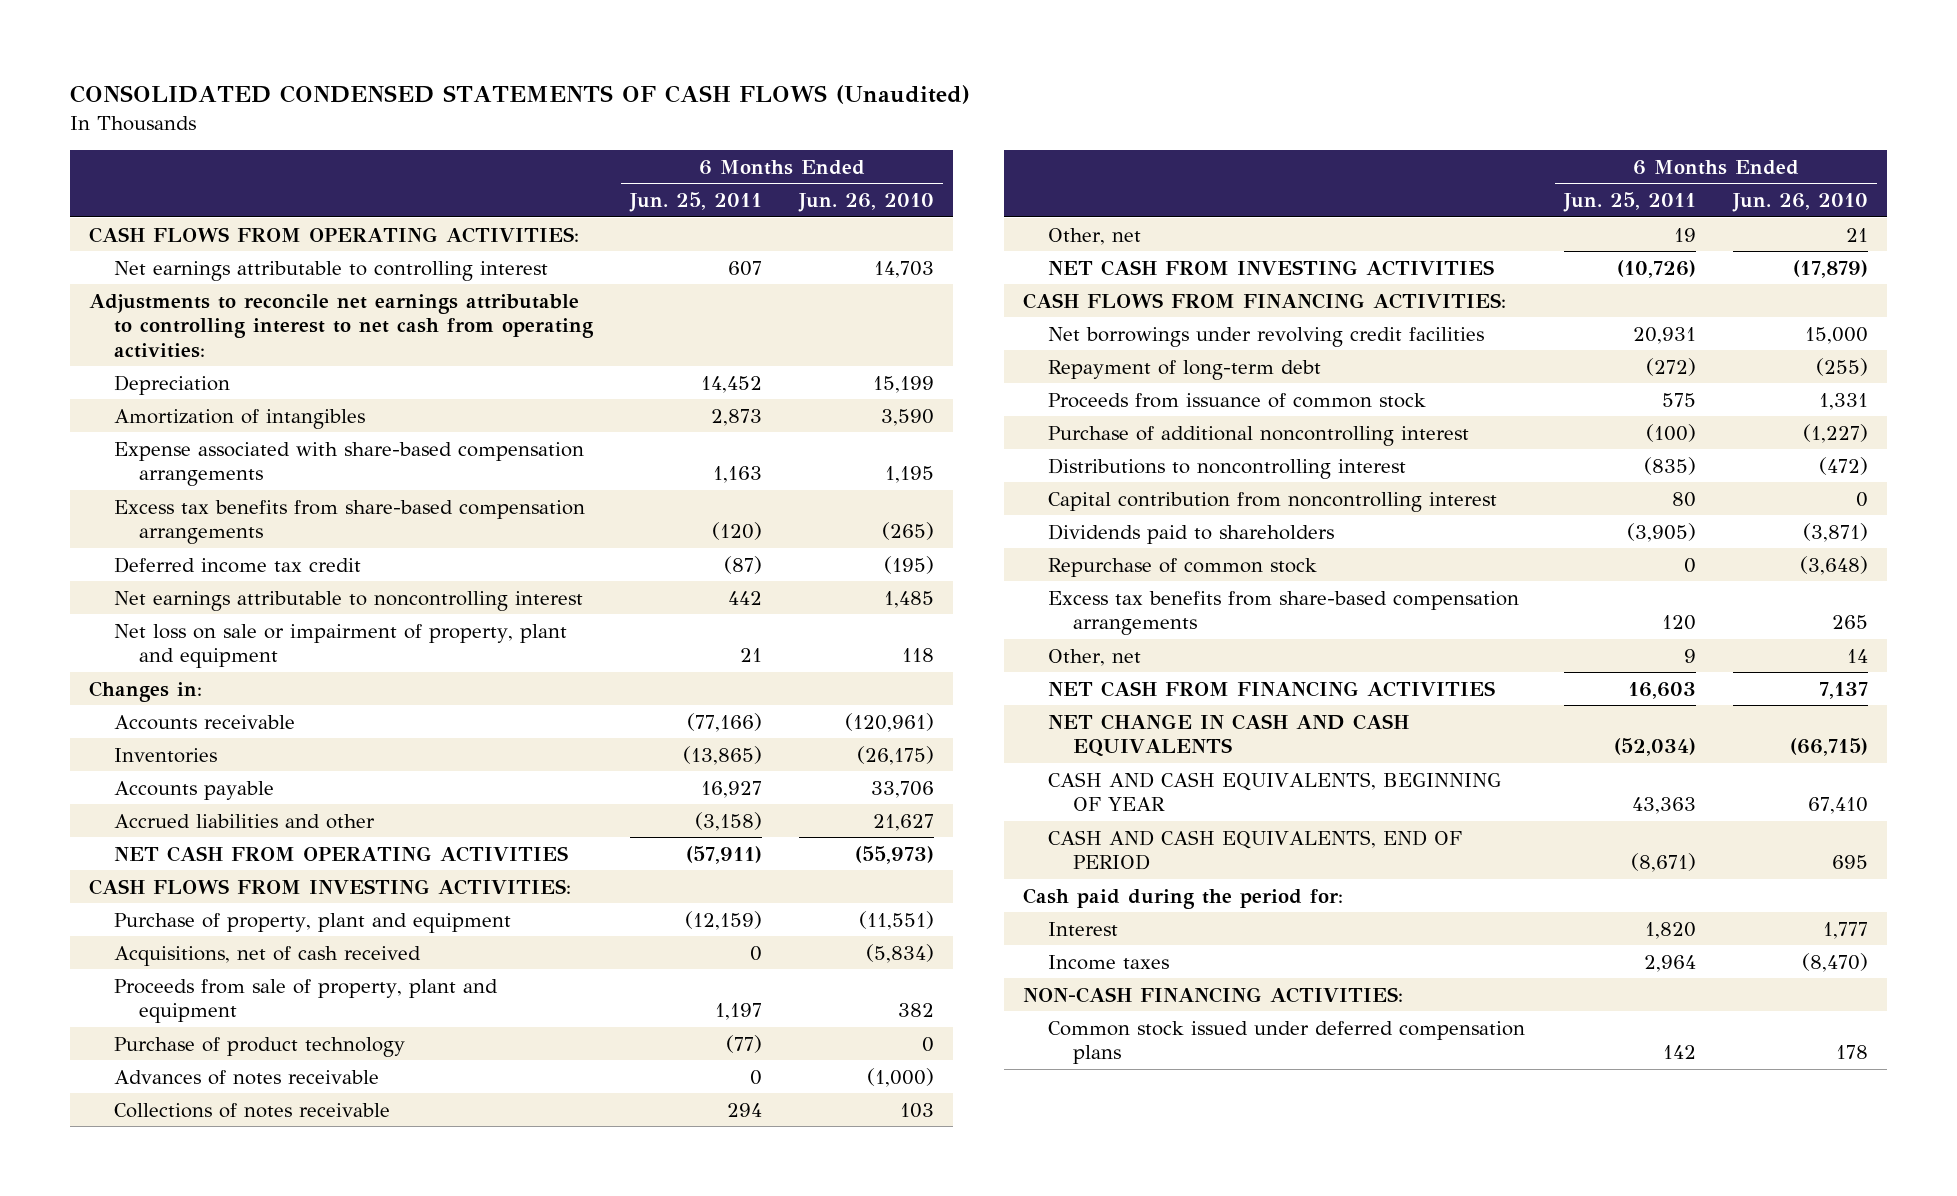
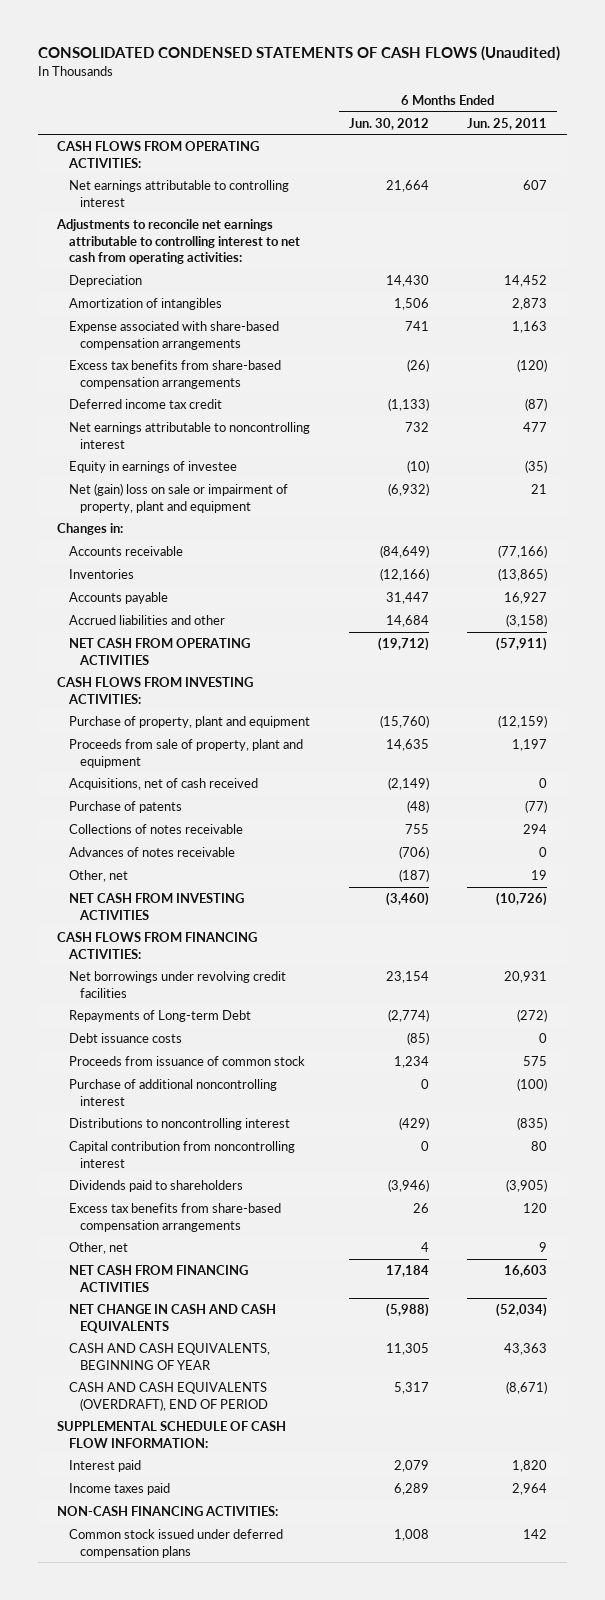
[798,193,935,213] Jun. 26, 2010 -> none
none -> [348,117,429,130] Jun. 30, 2012
[727,590,762,605] 442 -> [523,422,548,433] 477
none -> [68,461,237,474] Equity in earnings of investee
[113,623,567,669] Net loss on sale or impairment of property, plant and equipment -> [68,483,288,513] Net (gain) loss on sale or impairment of property, plant and equipment
[113,945,421,966] Acquisitions, net of cash received -> [68,778,258,791] Acquisitions, net of cash received
[113,1036,405,1057] Purchase of product technology -> [68,801,182,814] Purchase of patents
[113,1069,379,1085] Advances of notes receivable -> [68,847,235,858] Advances of notes receivable
[1047,359,1321,380] Repayment of long-term debt -> [68,1010,251,1023] Repayments of Long-term Debt
none -> [68,1033,182,1044] Debt issuance costs
[1047,557,1317,577] Repurchase of common stock -> none
[1022,887,1343,909] Cash paid during the period for: -> none
[1047,829,1462,871] CASH AND CASH EQUIVALENTS, END OF PERIOD -> [68,1382,269,1411] CASH AND CASH EQUIVALENTS (OVERDRAFT), END OF PERIOD
none -> [57,1421,287,1448] SUPPLEMENTAL SCHEDULE OF CASH FLOW INFORMATION:
[1047,921,1118,936] Interest -> [68,1460,141,1473] Interest paid
[1047,954,1169,970] Income taxes -> [68,1483,170,1496] Income taxes paid

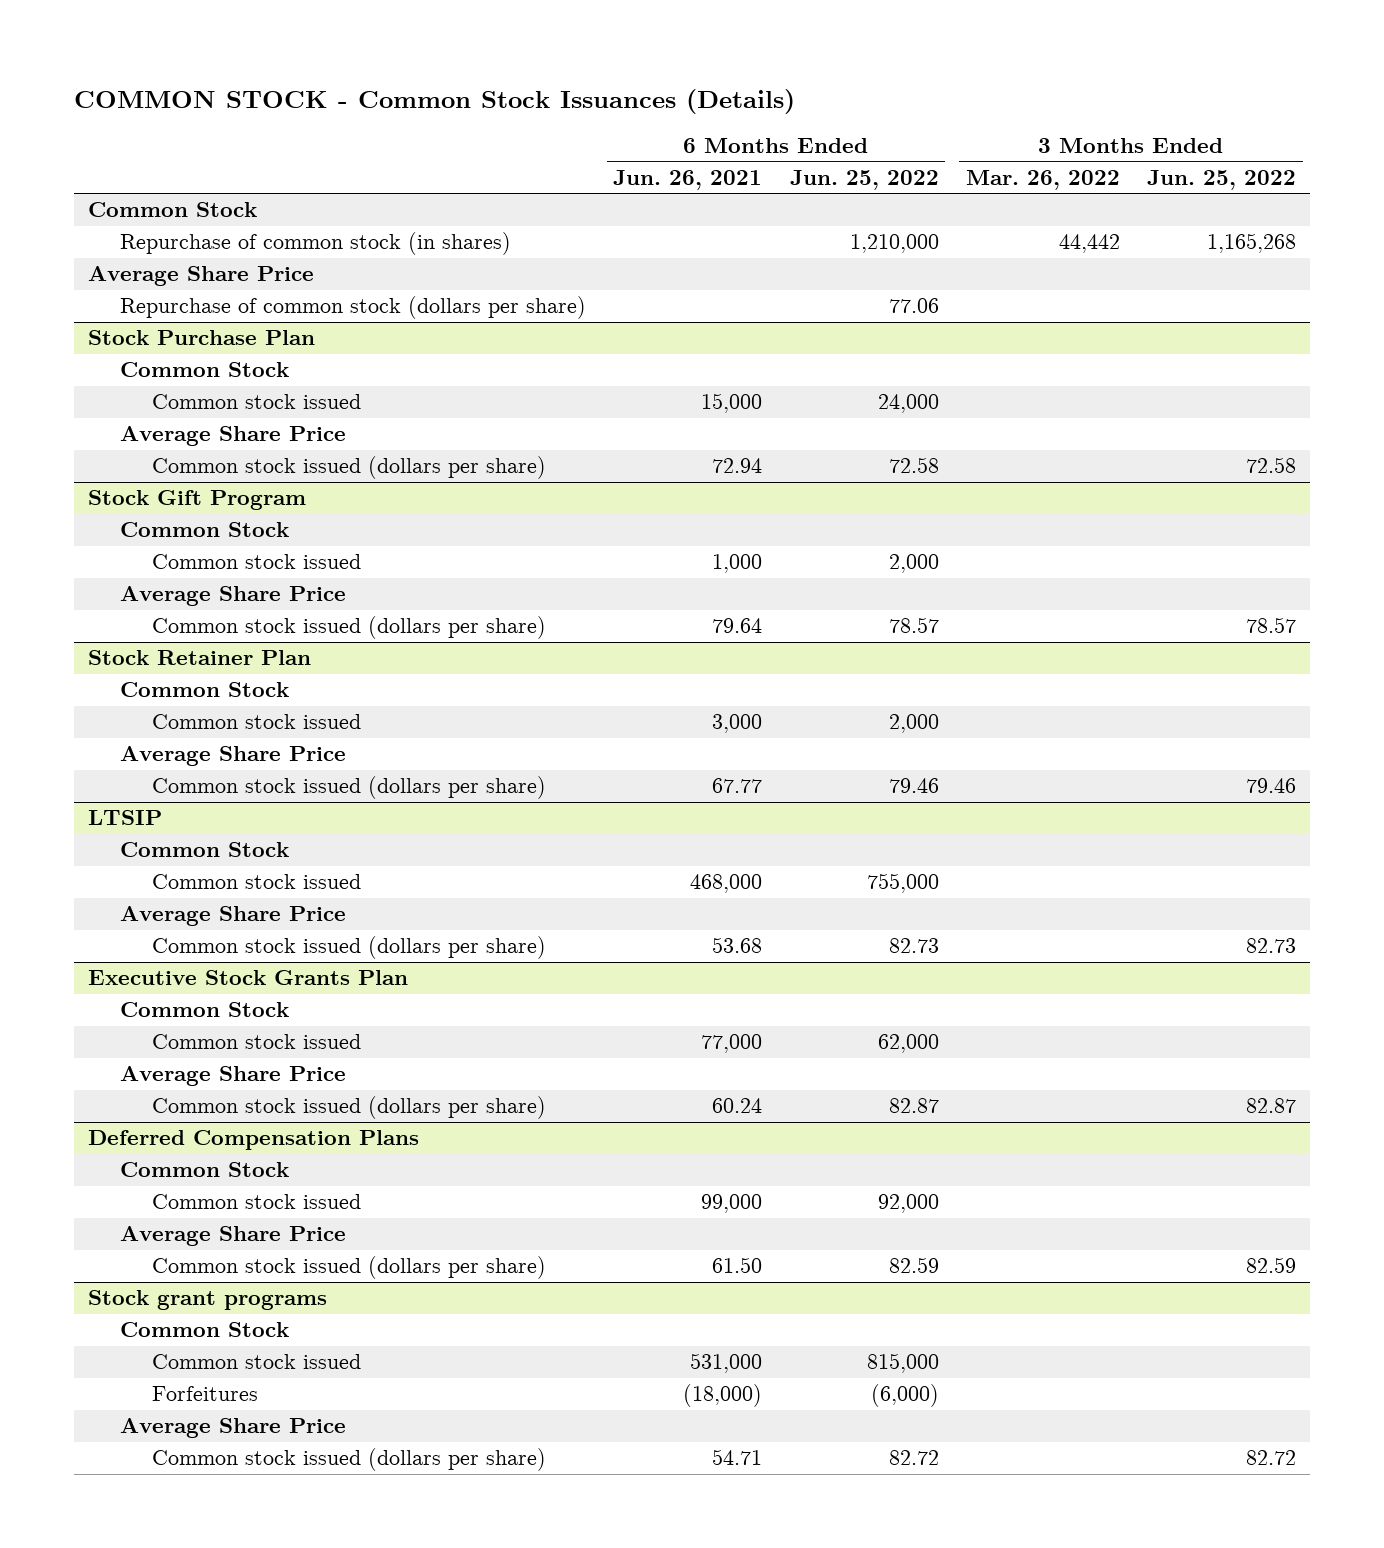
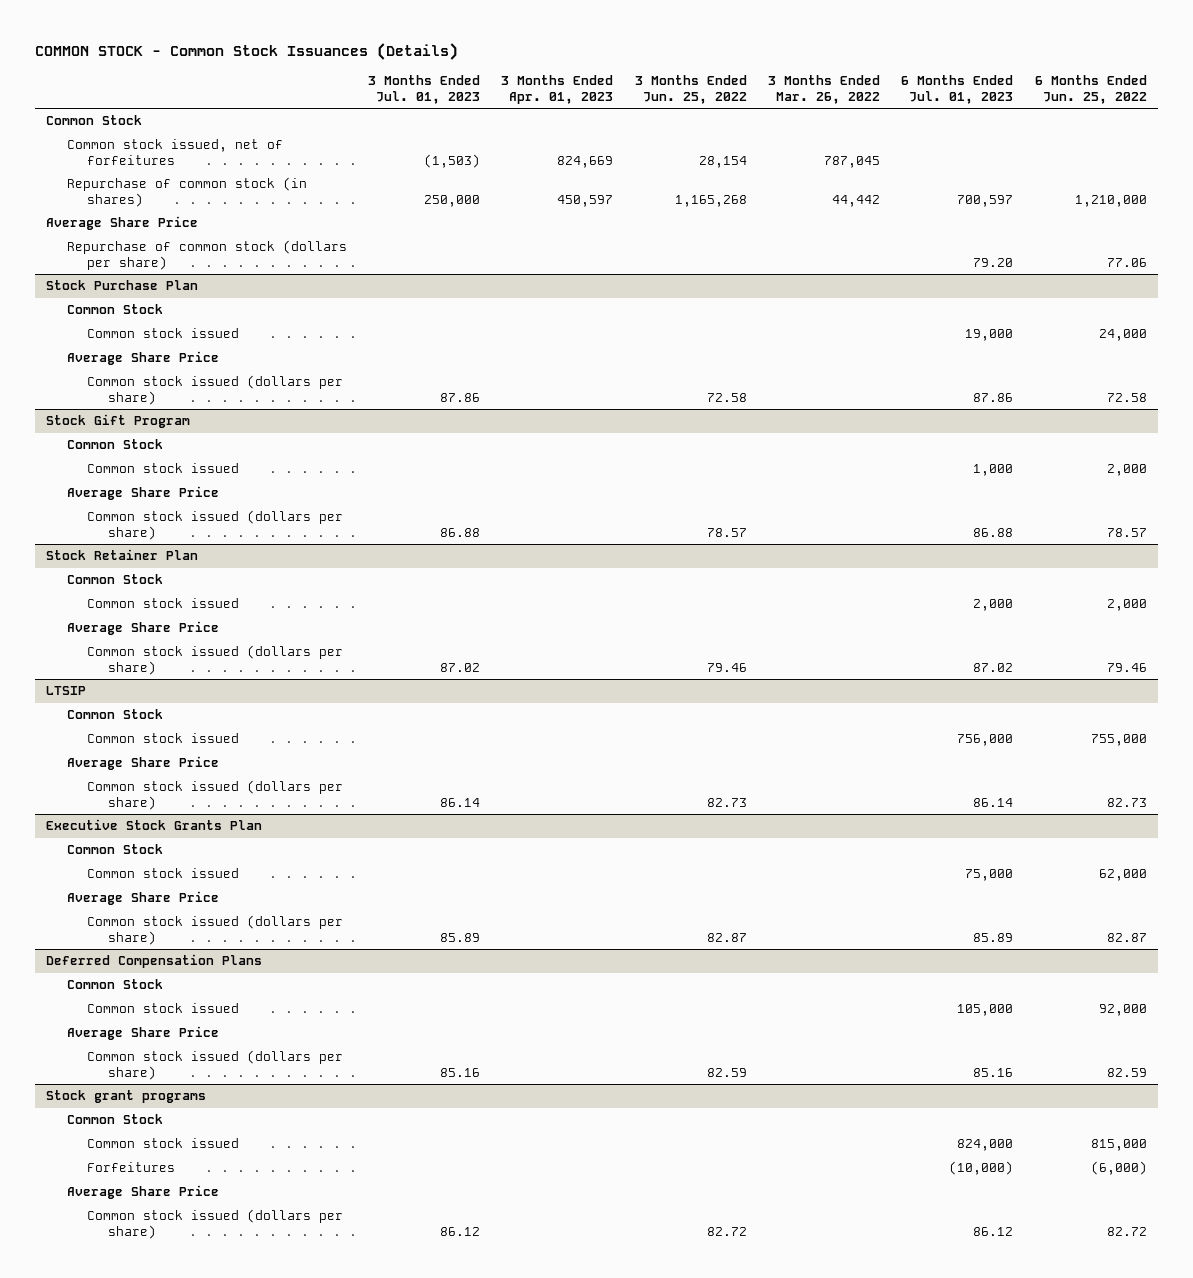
[613,169,763,190] Jun. 26, 2021 -> none
none -> [367,75,480,105] 3 Months Ended Jul. 01, 2023
none -> [501,75,614,105] 3 Months Ended Apr. 01, 2023
none -> [901,75,1014,105] 6 Months Ended Jul. 01, 2023
none -> [66,139,283,166] Common stock issued, net of forfeitures

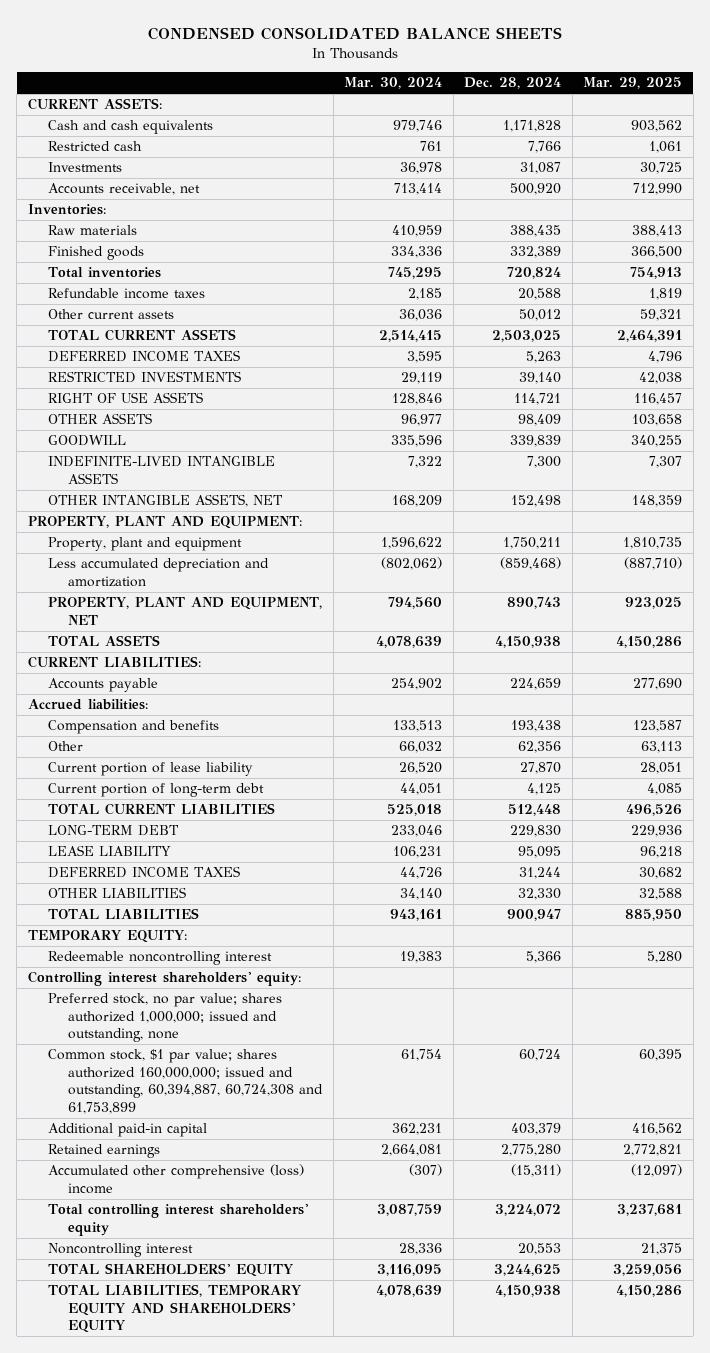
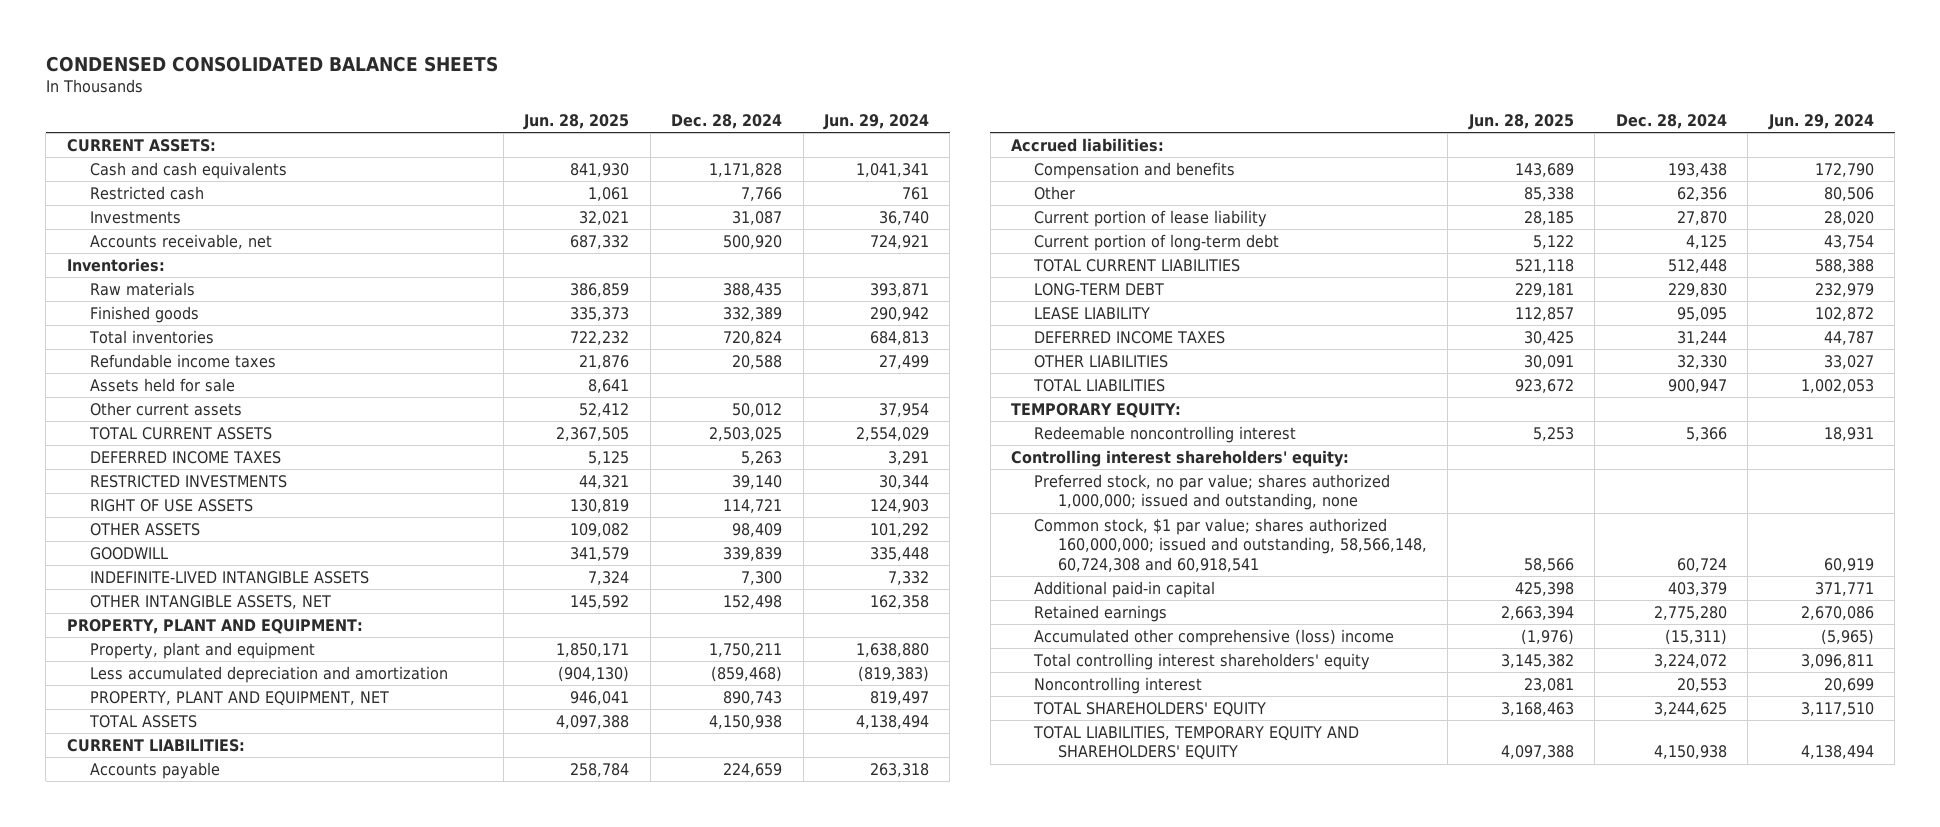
[344,77,443,90] Mar. 30, 2024 -> none
[583,77,683,90] Mar. 29, 2025 -> none
none -> [523,114,630,131] Jun. 28, 2025
none -> [822,114,929,131] Jun. 29, 2024
none -> [89,377,235,392] Assets held for sale
[47,1049,324,1114] Common stock, $1 par value; shares authorized 160,000,000; issued and outstanding, 60,394,887, 60,724,308 and 61,753,899 -> [1034,517,1427,572] Common stock, $1 par value; shares authorized 160,000,000; issued and outstanding, 58,566,148, 60,724,308 and 60,918,541

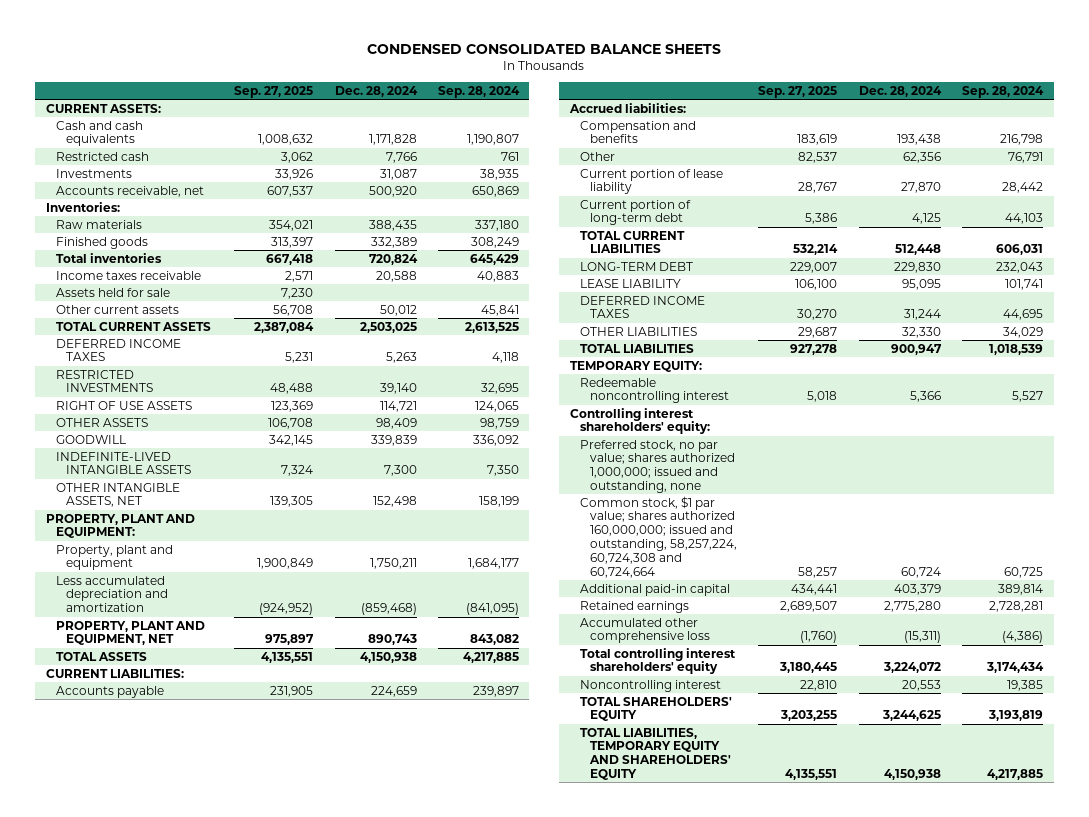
[523,114,630,131] Jun. 28, 2025 -> none
[822,114,929,131] Jun. 29, 2024 -> none
none -> [234,85,314,98] Sep. 27, 2025
none -> [437,85,520,98] Sep. 28, 2024
[89,353,276,368] Refundable income taxes -> [55,270,201,280] Income taxes receivable
[1034,517,1427,572] Common stock, $1 par value; shares authorized 160,000,000; issued and outstanding, 58,566,148, 60,724,308 and 60,918,541 -> [580,495,738,578] Common stock, $1 par value; shares authorized 160,000,000; issued and outstanding, 58,257,224, 60,724,308 and 60,724,664
[1034,628,1395,646] Accumulated other comprehensive (loss) income -> [580,617,711,644] Accumulated other comprehensive loss

